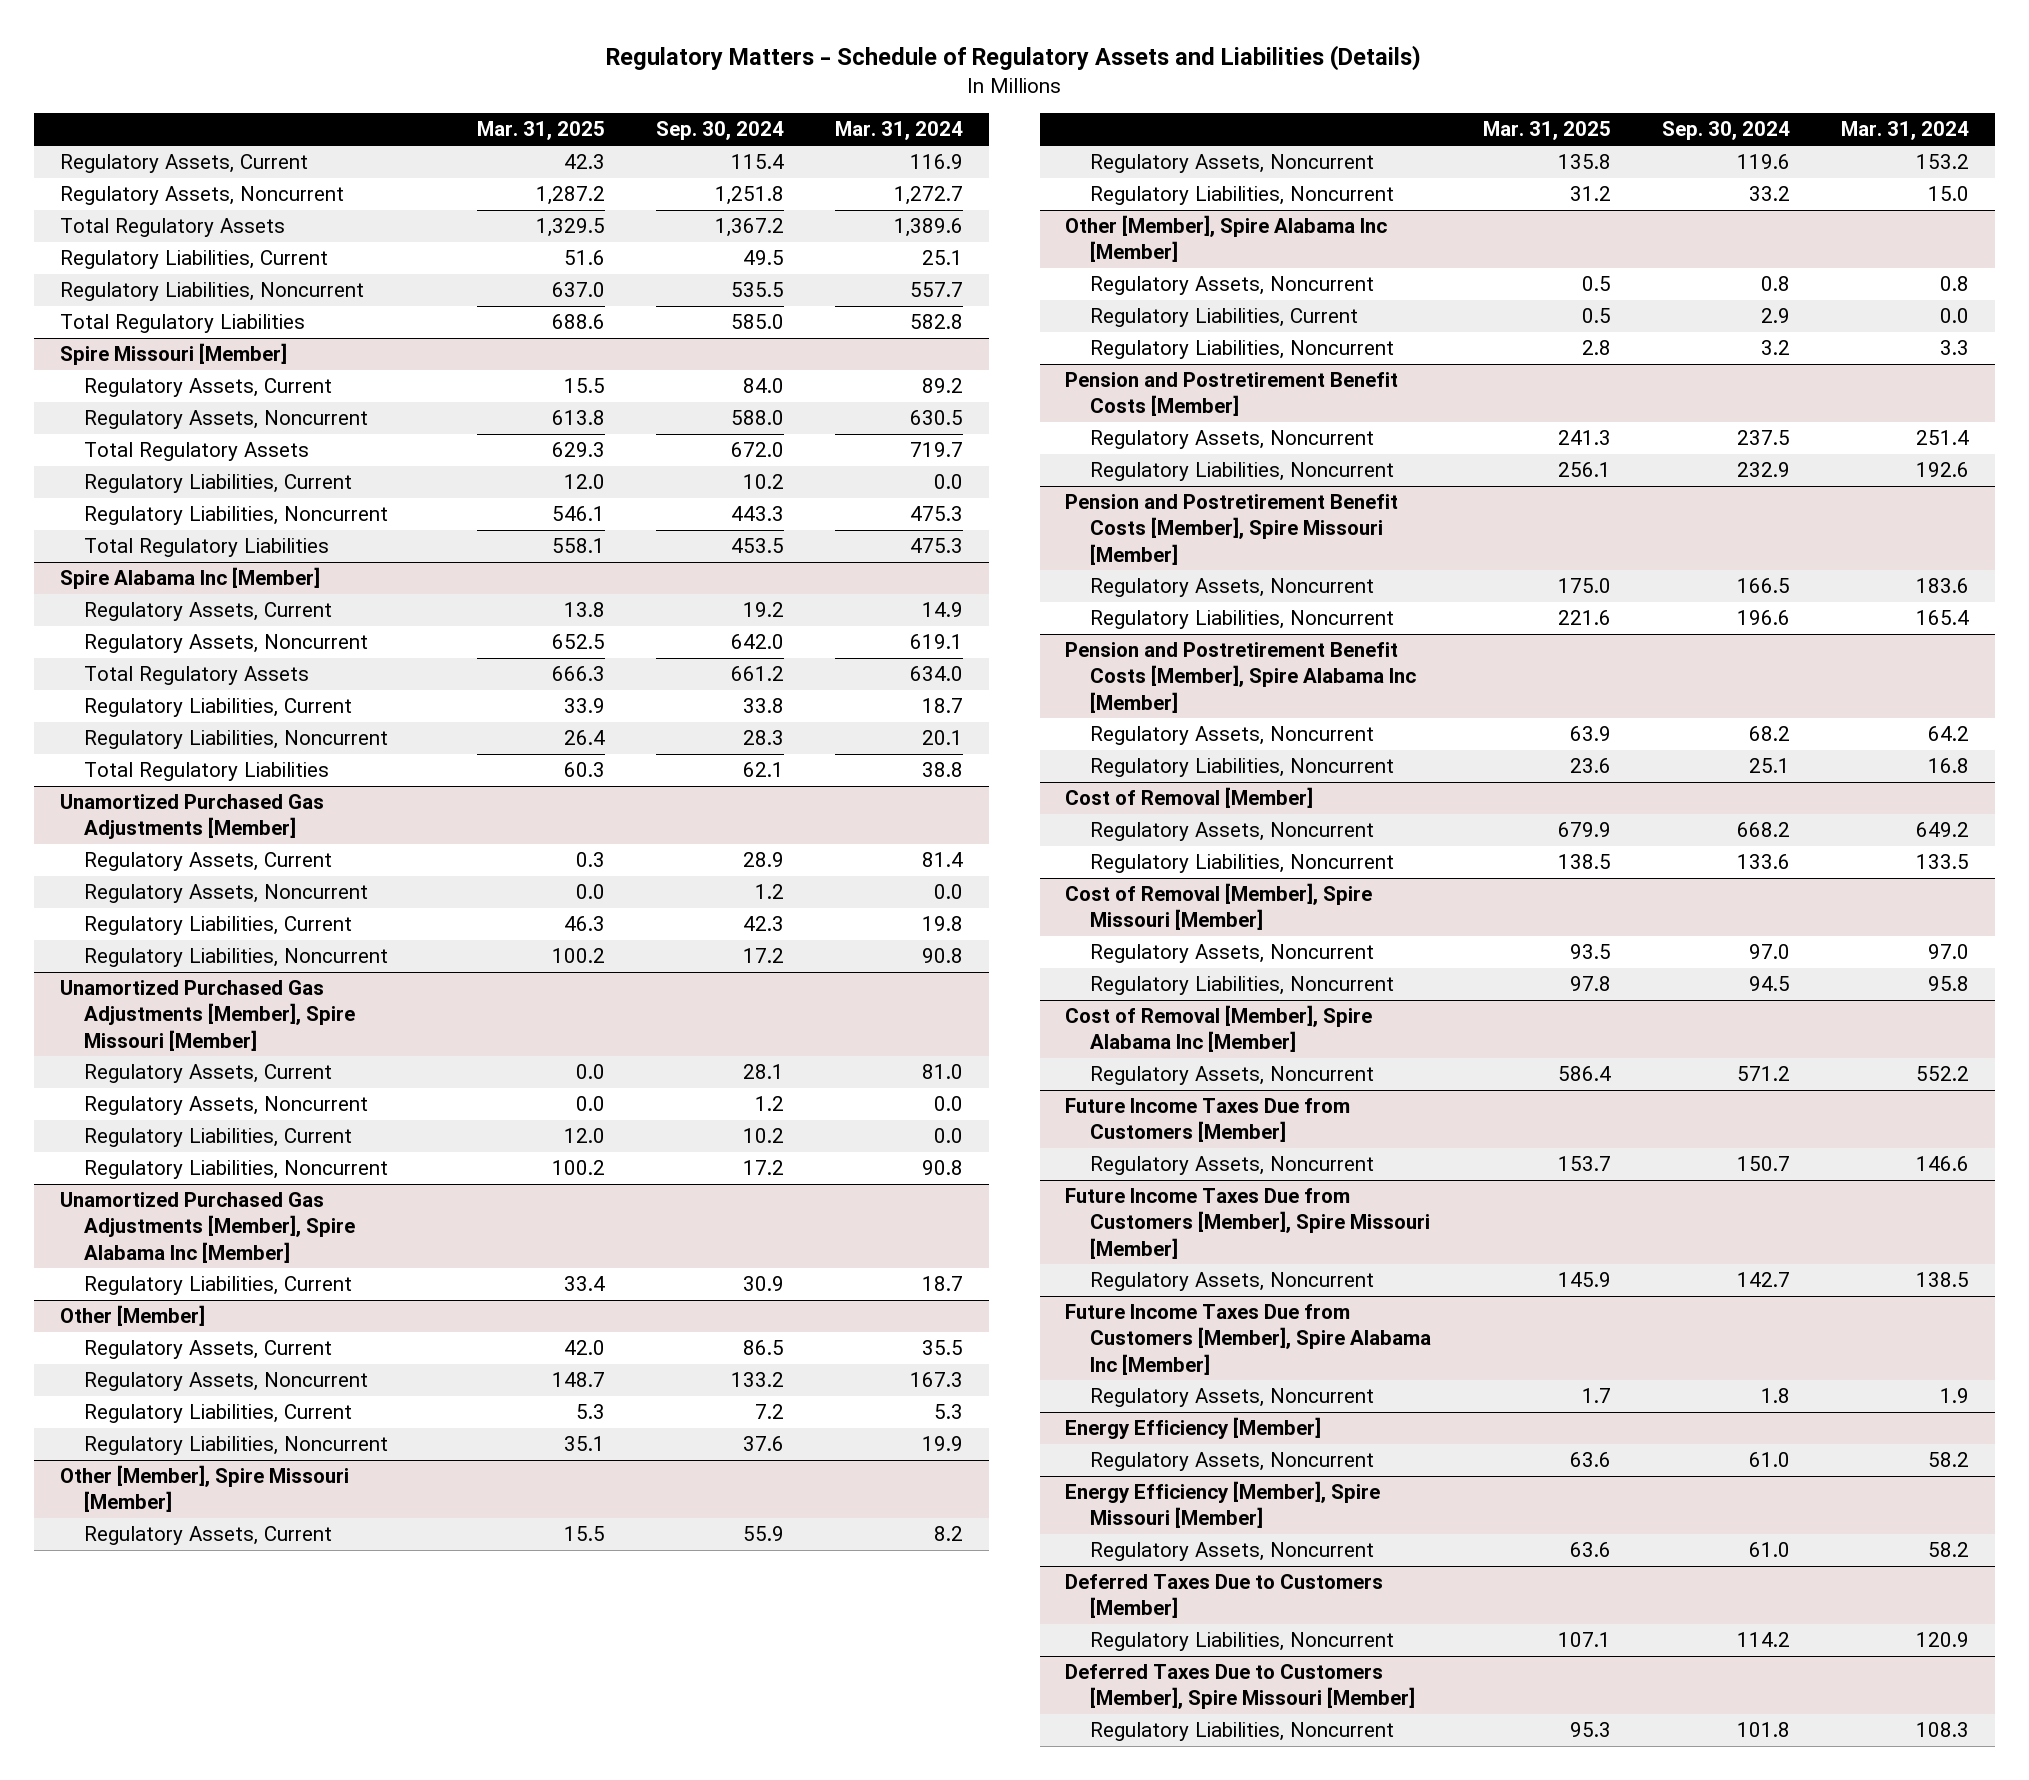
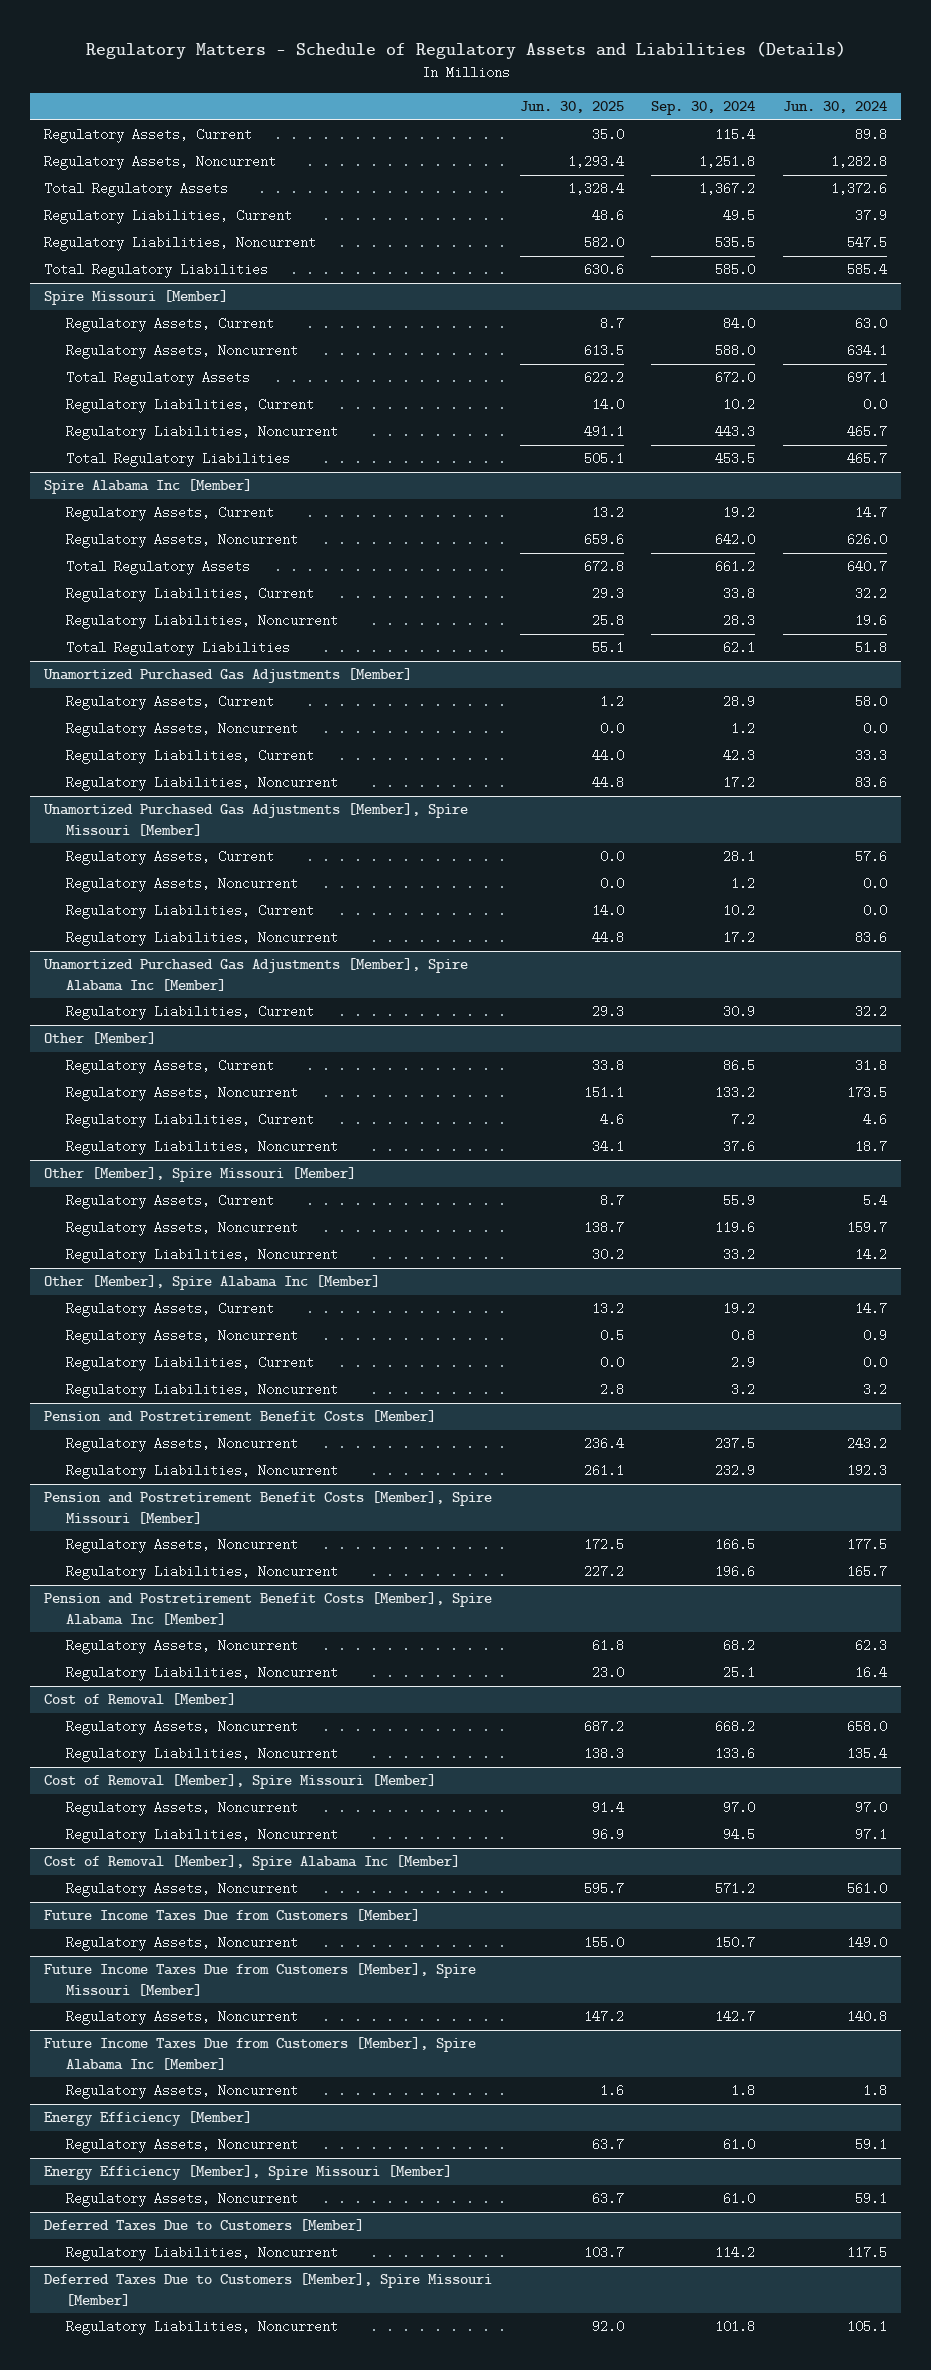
[476,121,605,141] Mar. 31, 2025 -> none
[835,121,964,141] Mar. 31, 2024 -> none
none -> [519,101,624,114] Jun. 30, 2025
none -> [783,101,888,114] Jun. 30, 2024
none -> [65,1302,274,1318] Regulatory Assets, Current

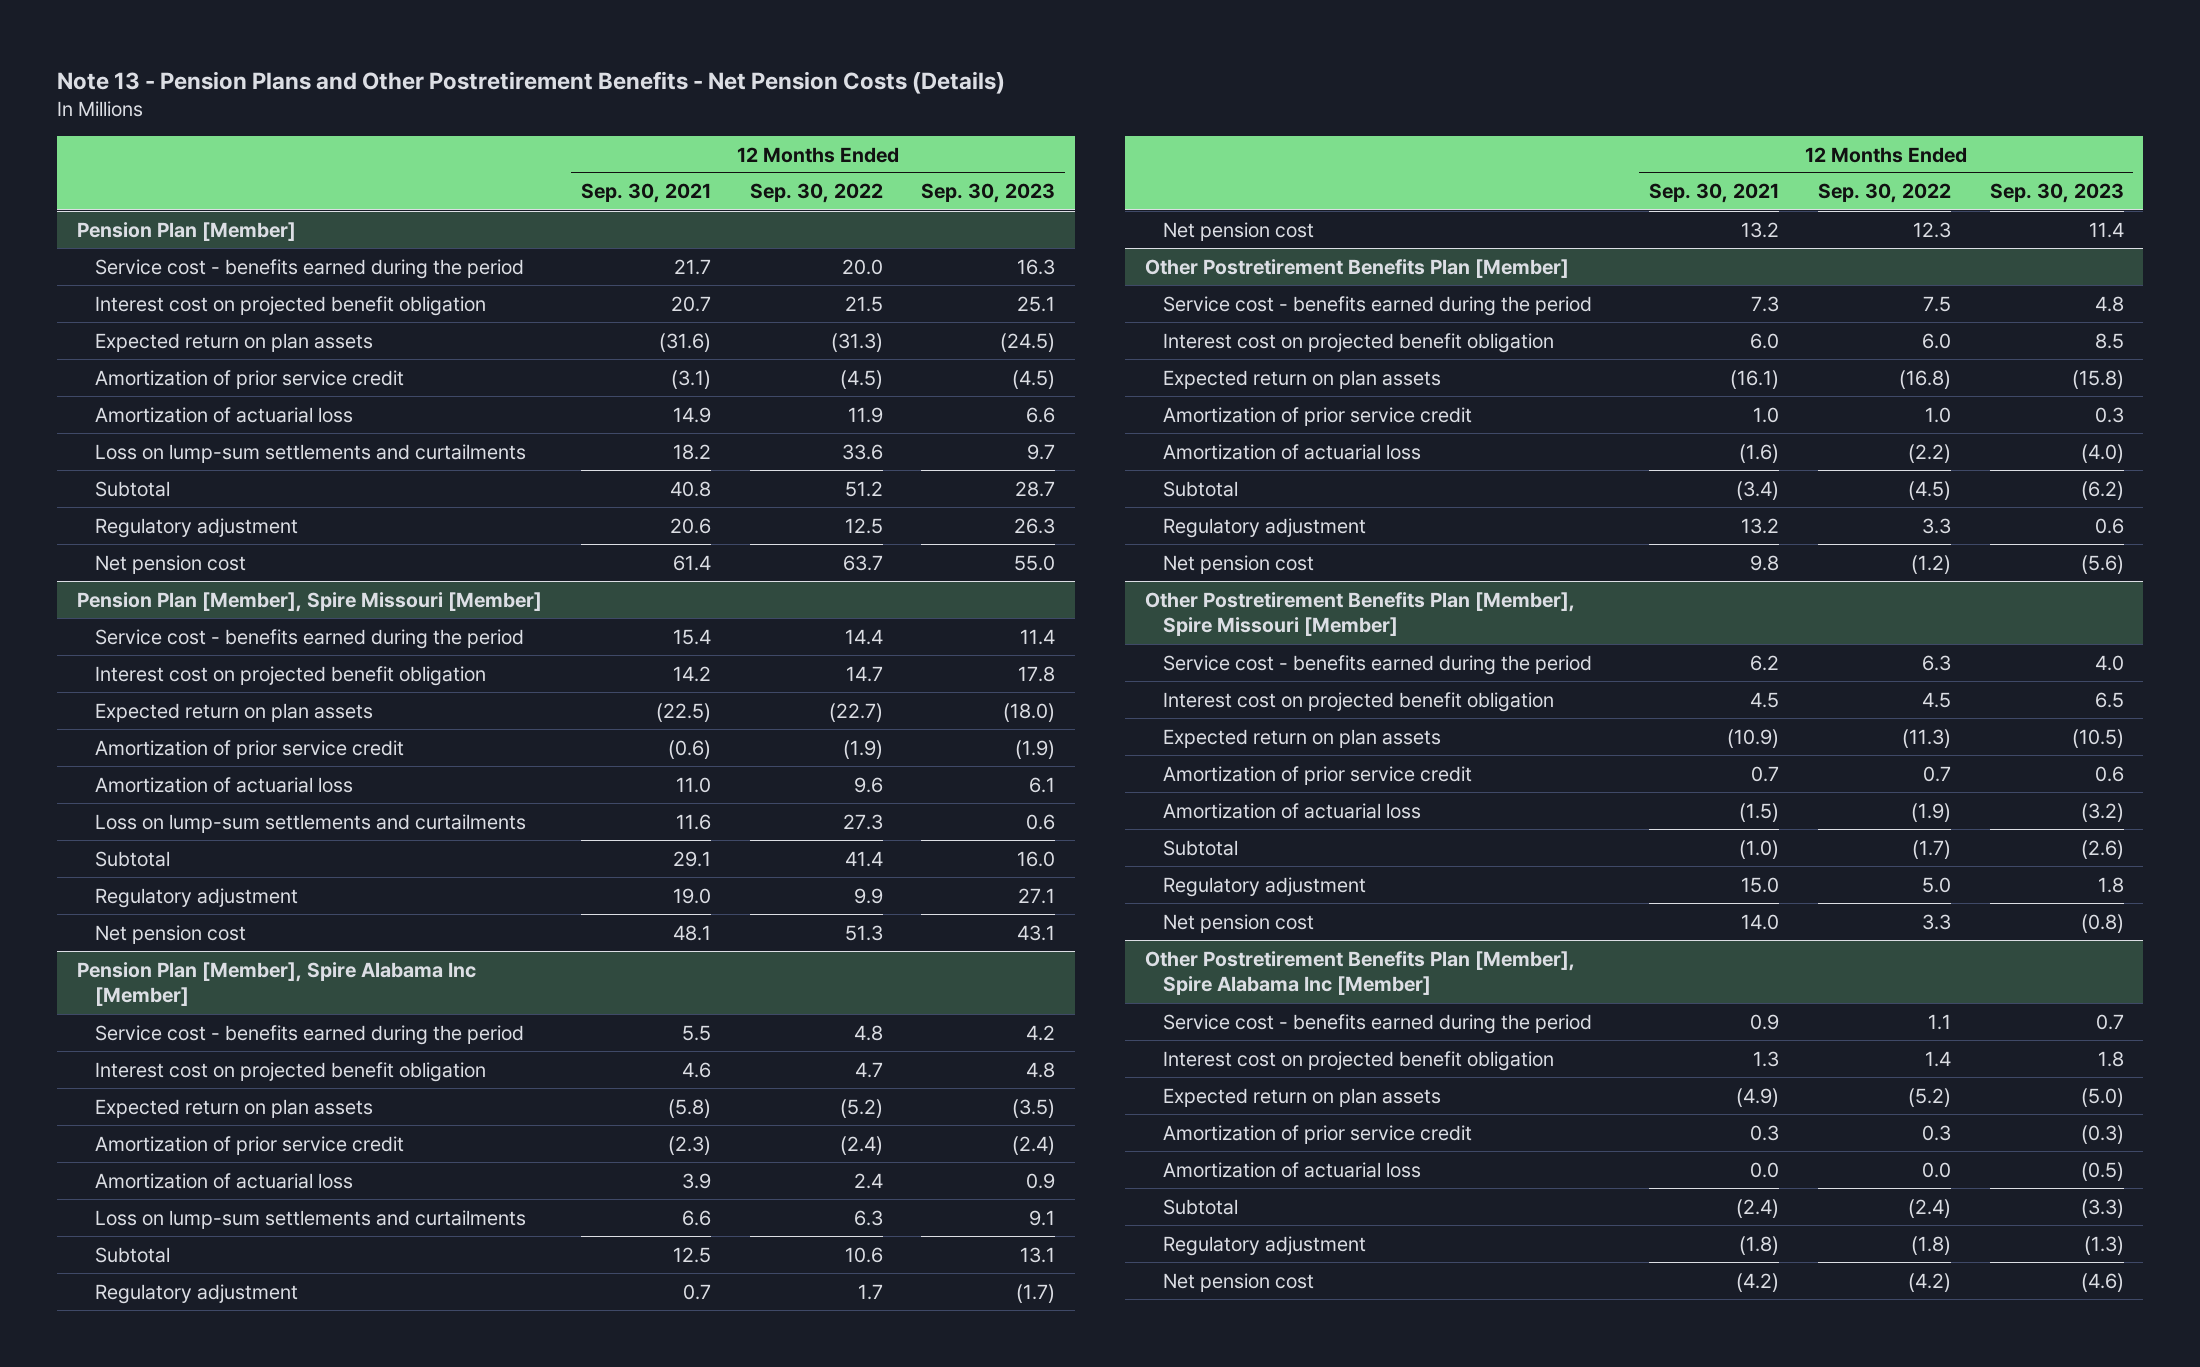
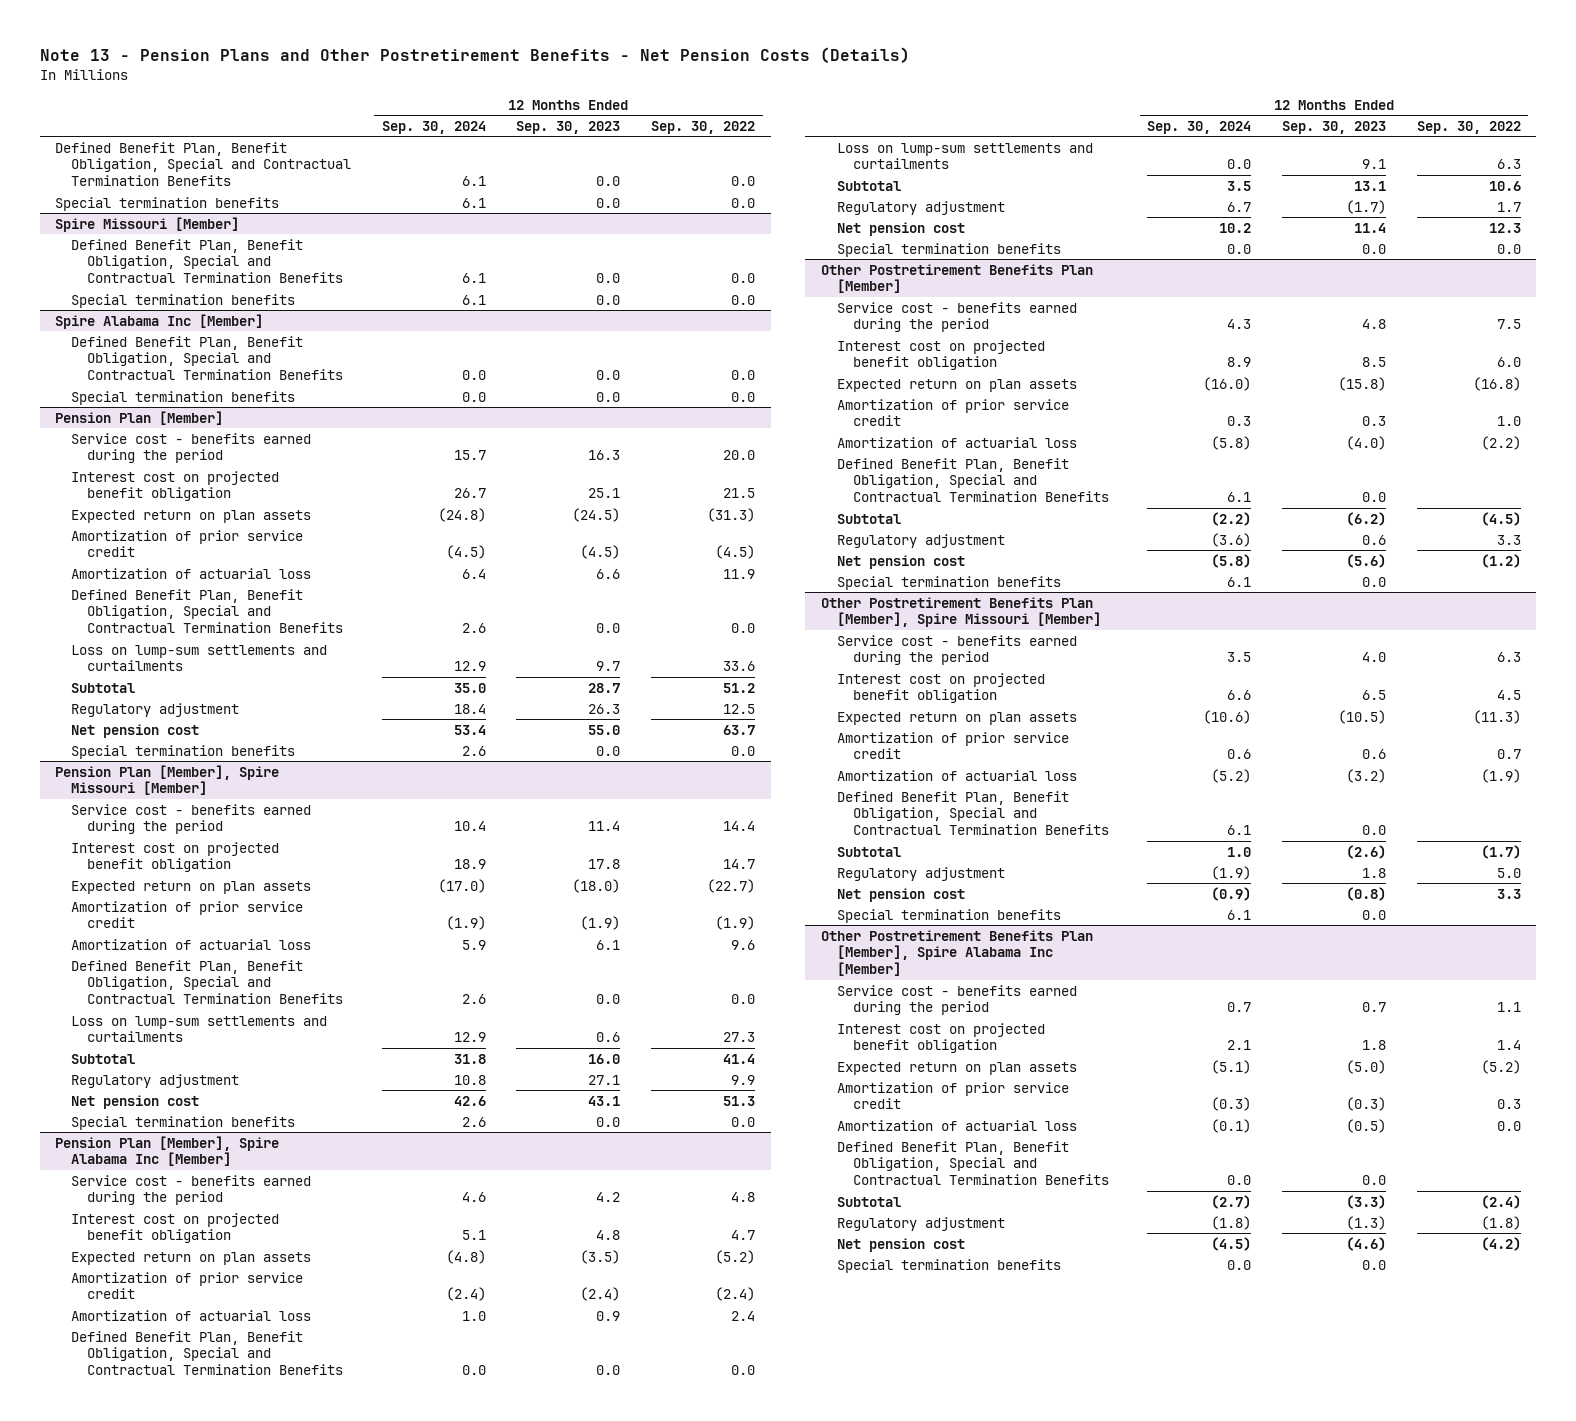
[580,183,711,204] Sep. 30, 2021 -> none
none -> [381,120,486,134] Sep. 30, 2024
none -> [55,141,352,187] Defined Benefit Plan, Benefit Obligation, Special and Contractual Termination Benefits
none -> [55,196,280,211] Special termination benefits
none -> [55,216,240,232] Spire Missouri [Member]
none -> [71,238,343,284] Defined Benefit Plan, Benefit Obligation, Special and Contractual Termination Benefits
none -> [71,293,296,308] Special termination benefits
none -> [55,313,264,329] Spire Alabama Inc [Member]
none -> [71,335,343,381] Defined Benefit Plan, Benefit Obligation, Special and Contractual Termination Benefits
none -> [71,390,296,405] Special termination benefits
none -> [71,588,343,634] Defined Benefit Plan, Benefit Obligation, Special and Contractual Termination Benefits
none -> [71,744,296,759] Special termination benefits
none -> [71,959,343,1005] Defined Benefit Plan, Benefit Obligation, Special and Contractual Termination Benefits
none -> [71,1115,296,1130] Special termination benefits
none -> [71,1330,343,1376] Defined Benefit Plan, Benefit Obligation, Special and Contractual Termination Benefits
none -> [836,242,1061,257] Special termination benefits
none -> [836,457,1109,503] Defined Benefit Plan, Benefit Obligation, Special and Contractual Termination Benefits
none -> [836,575,1061,590] Special termination benefits
none -> [836,790,1109,836] Defined Benefit Plan, Benefit Obligation, Special and Contractual Termination Benefits
none -> [836,908,1061,923] Special termination benefits
none -> [836,1140,1109,1186] Defined Benefit Plan, Benefit Obligation, Special and Contractual Termination Benefits
none -> [836,1258,1061,1273] Special termination benefits

